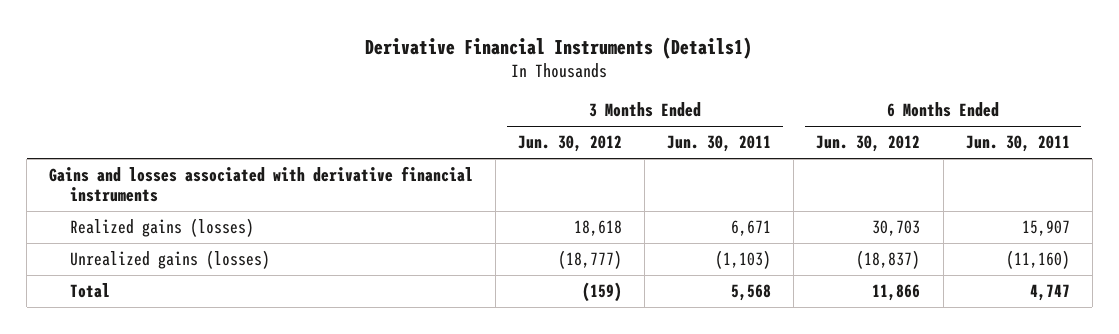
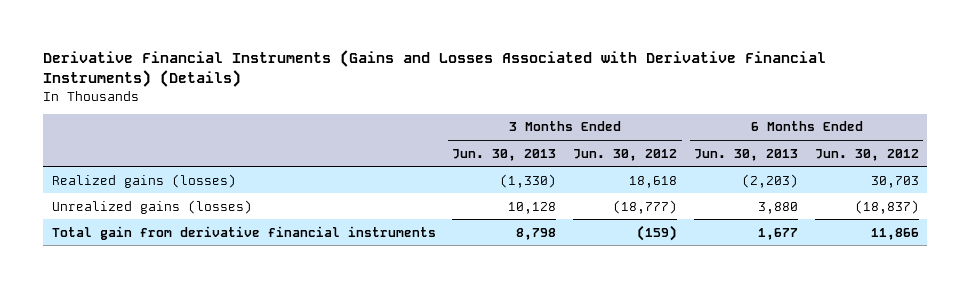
[365,36,753,59] Derivative Financial Instruments (Details1) -> [43,50,827,88] Derivative Financial Instruments (Gains and Losses Associated with Derivative Financial Instruments) (Details)
[667,135,772,153] Jun. 30, 2011 -> none
[965,135,1070,153] Jun. 30, 2011 -> none
none -> [452,148,557,161] Jun. 30, 2013
none -> [694,148,799,161] Jun. 30, 2013
[49,166,474,203] Gains and losses associated with derivative financial instruments -> none
[69,283,110,299] Total -> [51,225,436,240] Total gain from derivative financial instruments

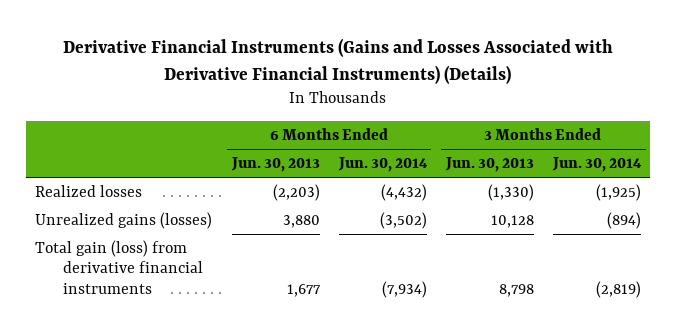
[573,148,678,161] Jun. 30, 2012 -> none
[815,148,920,161] Jun. 30, 2012 -> none
none -> [337,157,428,173] Jun. 30, 2014
none -> [551,157,642,173] Jun. 30, 2014
[51,173,236,188] Realized gains (losses) -> [35,185,143,198] Realized losses
[51,225,436,240] Total gain from derivative financial instruments -> [35,240,203,294] Total gain (loss) from derivative financial instruments

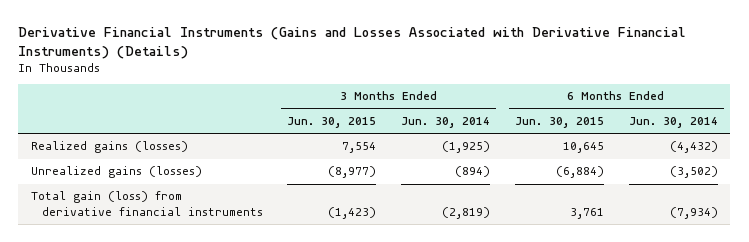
[230,157,320,173] Jun. 30, 2013 -> none
[444,157,534,173] Jun. 30, 2013 -> none
none -> [287,116,377,128] Jun. 30, 2015
none -> [515,116,605,128] Jun. 30, 2015
[35,185,143,198] Realized losses -> [30,141,188,154] Realized gains (losses)

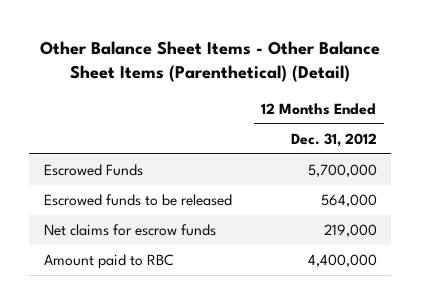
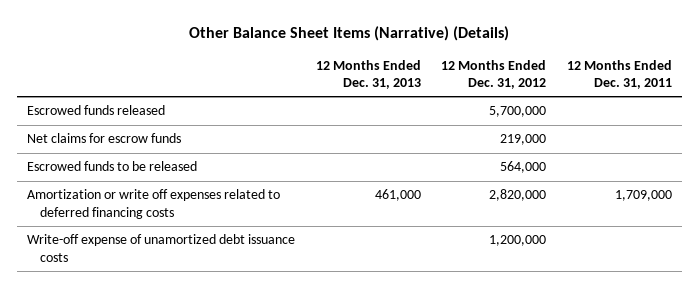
[40,40,381,83] Other Balance Sheet Items - Other Balance Sheet Items (Parenthetical) (Detail) -> [189,25,510,41] Other Balance Sheet Items (Narrative) (Details)
none -> [315,59,421,90] 12 Months Ended Dec. 31, 2013
none -> [566,59,672,90] 12 Months Ended Dec. 31, 2011
[44,164,144,177] Escrowed Funds -> [26,105,165,116] Escrowed funds released
[44,254,175,270] Amount paid to RBC -> none
[44,194,233,207] Escrowed funds to be released -> [26,161,197,172] Escrowed funds to be released
none -> [26,189,280,219] Amortization or write off expenses related to deferred financing costs
none -> [26,234,295,262] Write-off expense of unamortized debt issuance costs

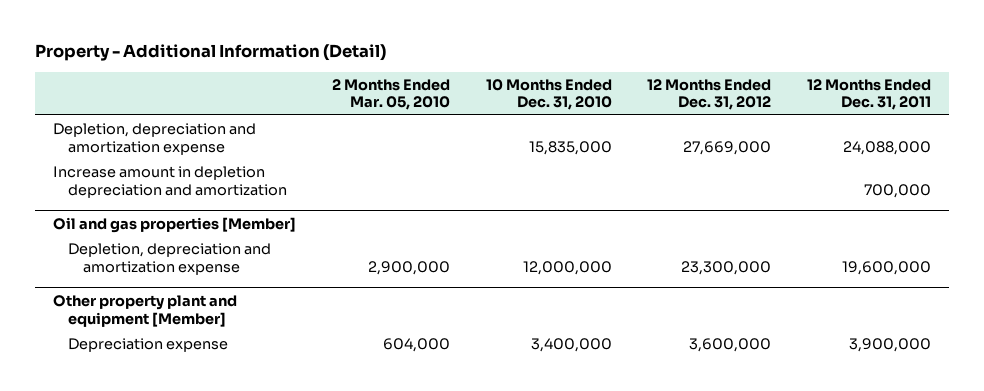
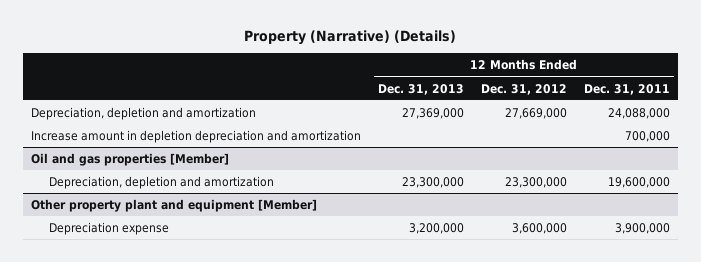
[35,44,387,62] Property - Additional Information (Detail) -> [244,30,457,46] Property (Narrative) (Details)
[331,78,450,111] 2 Months Ended Mar. 05, 2010 -> none
[485,78,612,111] 10 Months Ended Dec. 31, 2010 -> none
none -> [377,83,464,95] Dec. 31, 2013
[53,122,257,155] Depletion, depreciation and amortization expense -> [31,107,257,121] Depreciation, depletion and amortization
[68,242,272,275] Depletion, depreciation and amortization expense -> [49,176,275,190] Depreciation, depletion and amortization

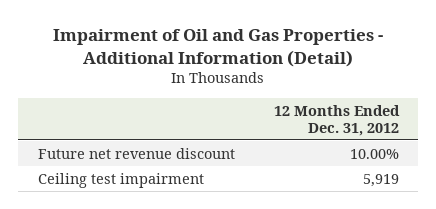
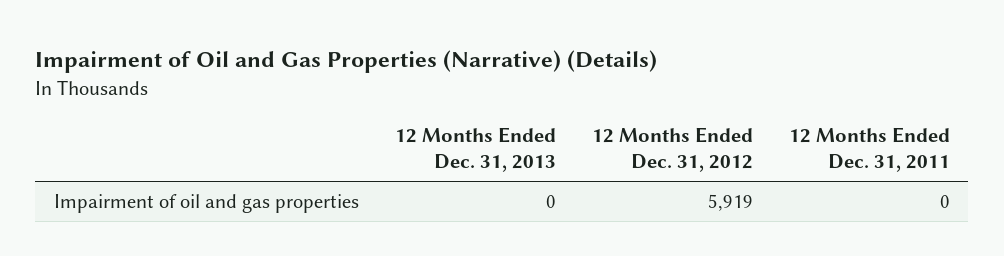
[53,28,384,67] Impairment of Oil and Gas Properties - Additional Information (Detail) -> [35,50,658,74] Impairment of Oil and Gas Properties (Narrative) (Details)
none -> [394,127,556,173] 12 Months Ended Dec. 31, 2013
none -> [789,127,951,173] 12 Months Ended Dec. 31, 2011
[37,147,235,159] Future net revenue discount -> none
[37,172,204,188] Ceiling test impairment -> [53,194,359,214] Impairment of oil and gas properties

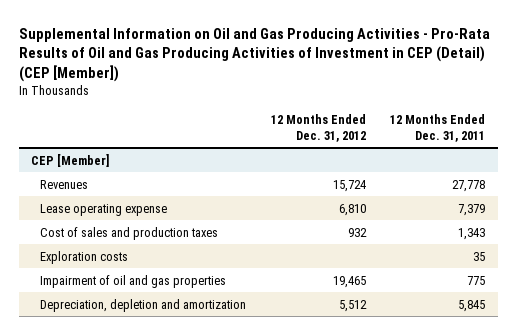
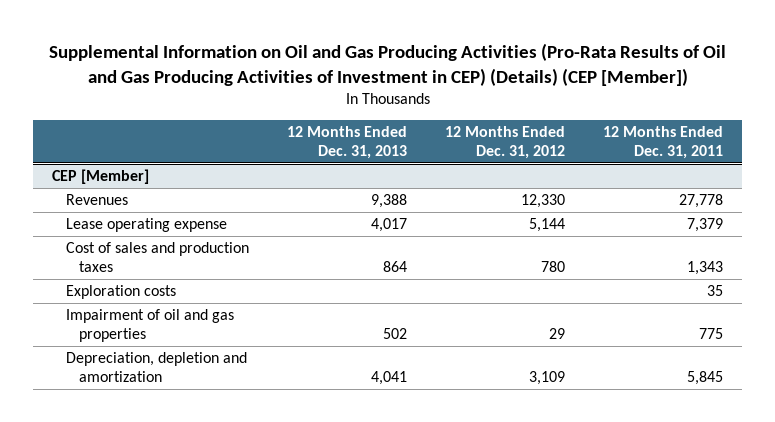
[18,27,490,82] Supplemental Information on Oil and Gas Producing Activities - Pro-Rata Results of Oil and Gas Producing Activities of Investment in CEP (Detail) (CEP [Member]) -> [48,43,726,86] Supplemental Information on Oil and Gas Producing Activities (Pro-Rata Results of Oil and Gas Producing Activities of Investment in CEP) (Details) (CEP [Member])
none -> [286,126,407,160] 12 Months Ended Dec. 31, 2013
[332,179,366,192] 15,724 -> [520,194,565,209] 12,330
[338,203,366,216] 6,810 -> [528,218,565,233] 5,144
[347,227,367,237] 932 -> [540,260,565,272] 780
[332,275,366,288] 19,465 -> [548,327,565,339] 29
[338,299,367,312] 5,512 -> [528,370,565,385] 3,109

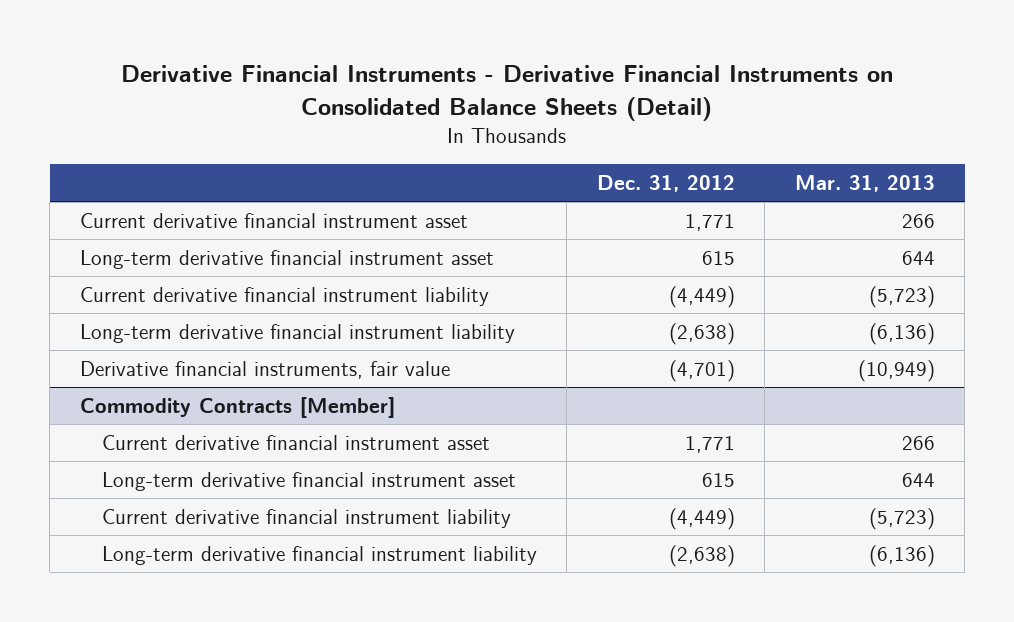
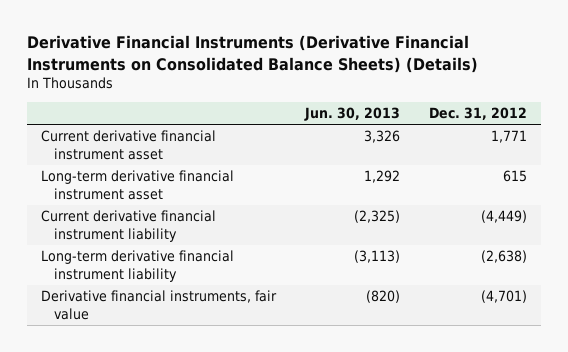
[121,65,894,121] Derivative Financial Instruments - Derivative Financial Instruments on Consolidated Balance Sheets (Detail) -> [26,35,478,73] Derivative Financial Instruments (Derivative Financial Instruments on Consolidated Balance Sheets) (Details)
[794,175,935,193] Mar. 31, 2013 -> none
none -> [304,107,401,122] Jun. 30, 2013
[79,397,395,419] Commodity Contracts [Member] -> none
[102,435,491,451] Current derivative financial instrument asset -> none
[102,472,517,492] Long-term derivative financial instrument asset -> none
[102,509,512,529] Current derivative financial instrument liability -> none
[102,546,538,566] Long-term derivative financial instrument liability -> none

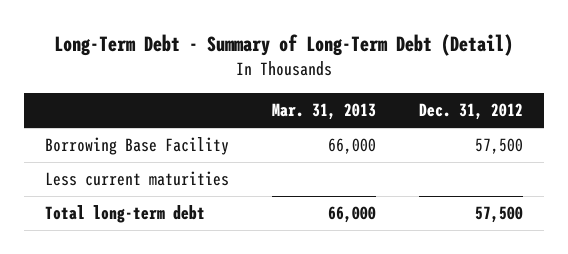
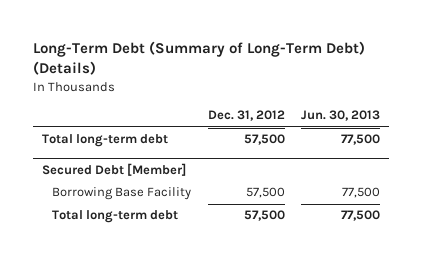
[54,34,514,57] Long-Term Debt - Summary of Long-Term Debt (Detail) -> [33,41,366,76] Long-Term Debt (Summary of Long-Term Debt) (Details)
[272,103,377,121] Mar. 31, 2013 -> none
none -> [301,110,381,122] Jun. 30, 2013
none -> [41,134,168,148] Total long-term debt
none -> [41,162,186,176] Secured Debt [Member]
[45,171,230,187] Less current maturities -> none

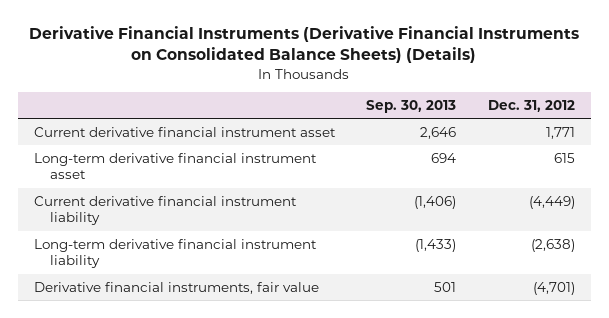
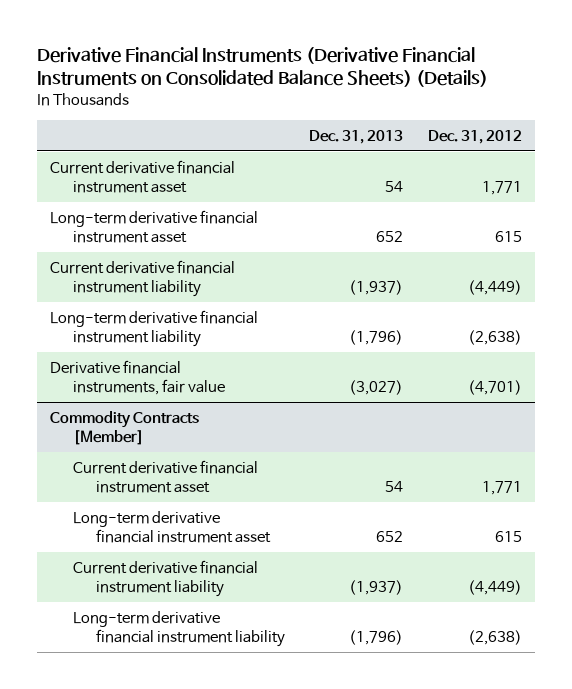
[366,99,457,113] Sep. 30, 2013 -> none
none -> [309,129,404,144] Dec. 31, 2013
none -> [49,410,199,446] Commodity Contracts [Member]
none -> [72,459,258,494] Current derivative financial instrument asset
none -> [72,510,271,544] Long-term derivative financial instrument asset
none -> [72,559,258,598] Current derivative financial instrument liability
none -> [72,610,285,648] Long-term derivative financial instrument liability

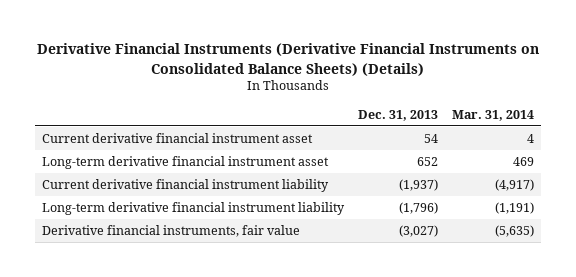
[428,129,523,144] Dec. 31, 2012 -> none
none -> [452,109,535,121] Mar. 31, 2014
[49,410,199,446] Commodity Contracts [Member] -> none
[72,459,258,494] Current derivative financial instrument asset -> none
[72,510,271,544] Long-term derivative financial instrument asset -> none
[72,559,258,598] Current derivative financial instrument liability -> none
[72,610,285,648] Long-term derivative financial instrument liability -> none

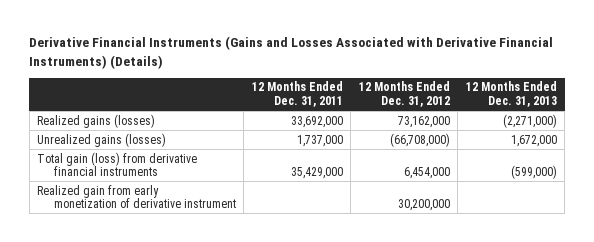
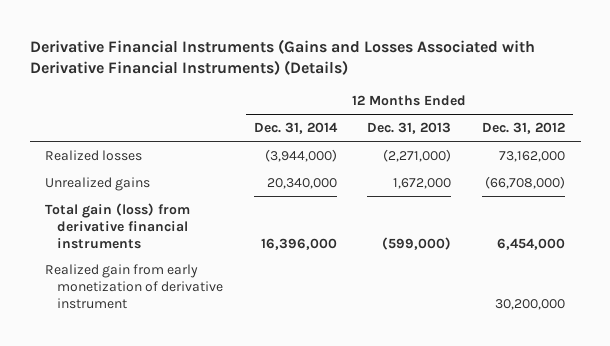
[251,81,343,107] 12 Months Ended Dec. 31, 2011 -> none
none -> [253,122,338,135] Dec. 31, 2014
[37,113,156,128] Realized gains (losses) -> [45,149,143,161] Realized losses
[37,132,167,147] Unrealized gains (losses) -> [45,176,151,191] Unrealized gains

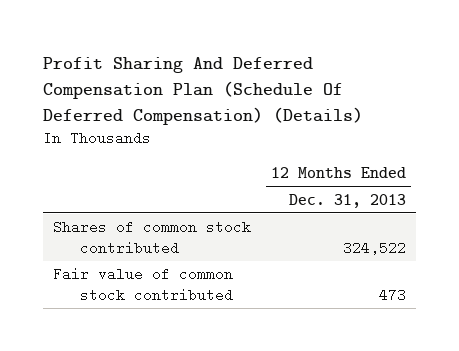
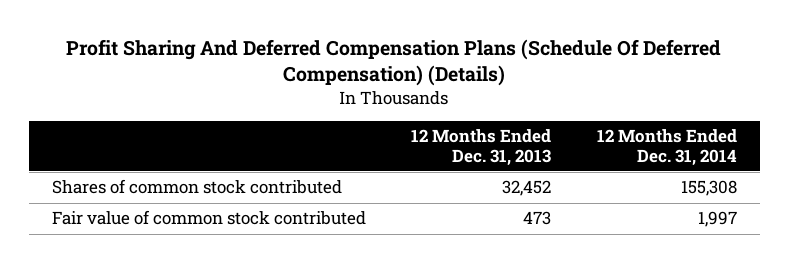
[42,56,363,125] Profit Sharing And Deferred Compensation Plan (Schedule Of Deferred Compensation) (Details) -> [66,38,722,87] Profit Sharing And Deferred Compensation Plans (Schedule Of Deferred Compensation) (Details)
none -> [597,129,738,166] 12 Months Ended Dec. 31, 2014
[343,240,407,255] 324,522 -> [502,180,552,197] 32,452

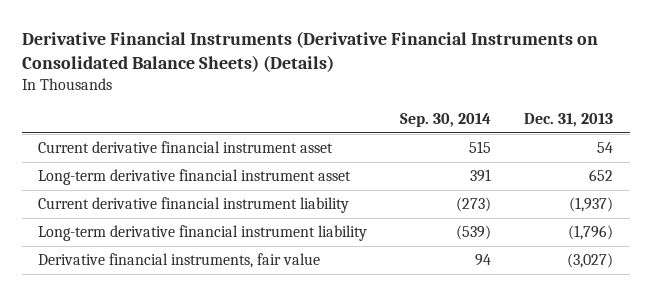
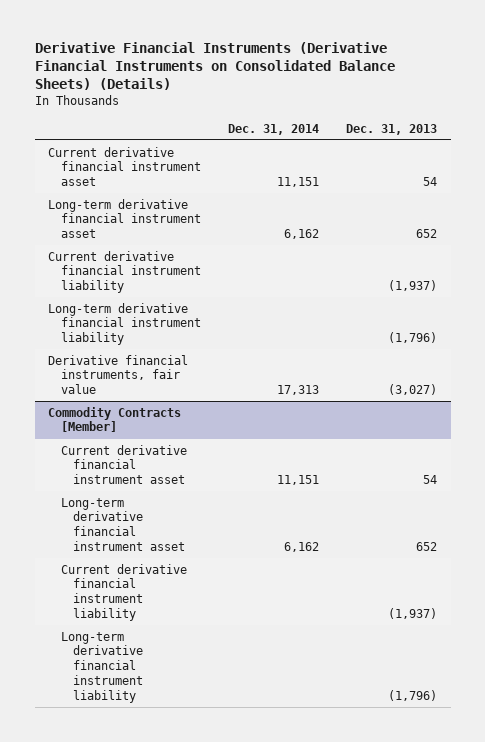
[400,113,492,128] Sep. 30, 2014 -> none
none -> [227,123,319,135] Dec. 31, 2014
none -> [48,406,182,433] Commodity Contracts [Member]
none -> [60,444,187,485] Current derivative financial instrument asset
none -> [60,497,185,551] Long-term derivative financial instrument asset
none -> [60,563,187,621] Current derivative financial instrument liability
none -> [60,631,143,703] Long-term derivative financial instrument liability

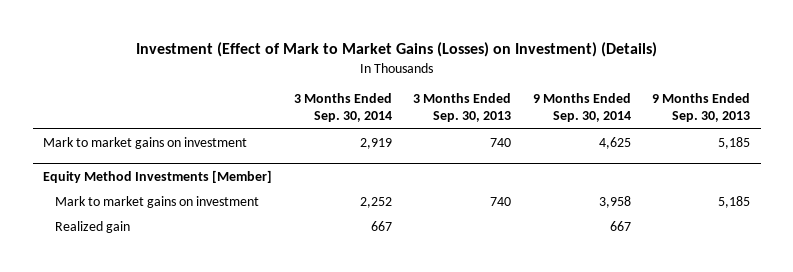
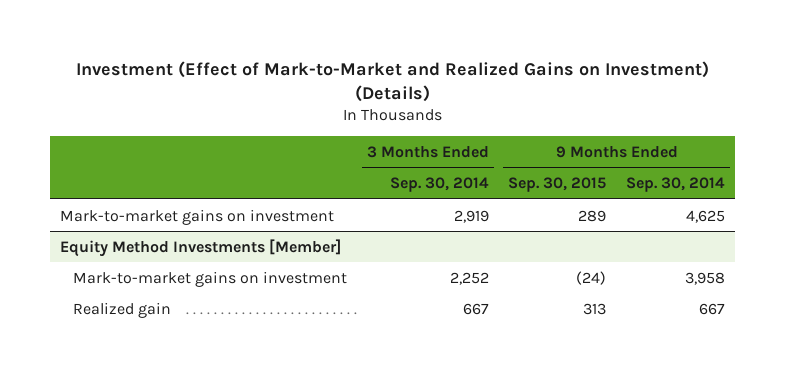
[135,41,657,57] Investment (Effect of Mark to Market Gains (Losses) on Investment) (Details) -> [75,60,709,103] Investment (Effect of Mark-to-Market and Realized Gains on Investment) (Details)
[413,93,512,123] 3 Months Ended Sep. 30, 2013 -> none
[652,93,751,123] 9 Months Ended Sep. 30, 2013 -> none
none -> [508,176,607,192] Sep. 30, 2015
[43,137,248,150] Mark to market gains on investment -> [60,208,335,225] Mark-to-market gains on investment
[55,196,260,209] Mark to market gains on investment -> [72,270,347,287] Mark-to-market gains on investment

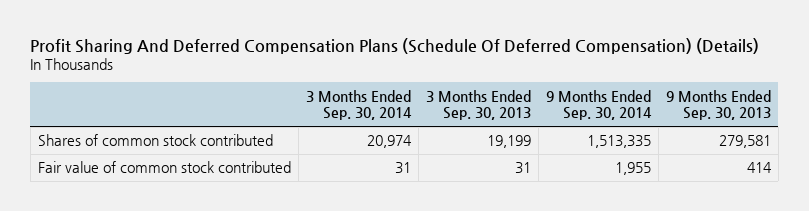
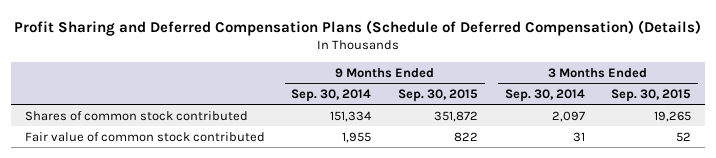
[30,37,760,54] Profit Sharing And Deferred Compensation Plans (Schedule Of Deferred Compensation) (Details) -> [14,19,702,36] Profit Sharing and Deferred Compensation Plans (Schedule of Deferred Compensation) (Details)
[425,89,531,121] 3 Months Ended Sep. 30, 2013 -> none
[665,89,771,121] 9 Months Ended Sep. 30, 2013 -> none
none -> [398,88,479,102] Sep. 30, 2015
none -> [611,88,692,102] Sep. 30, 2015
[366,135,412,149] 20,974 -> [551,110,585,122] 2,097
[586,135,651,149] 1,513,335 -> [330,110,372,122] 151,334

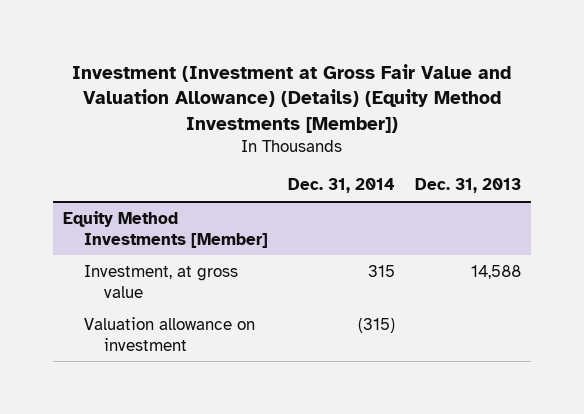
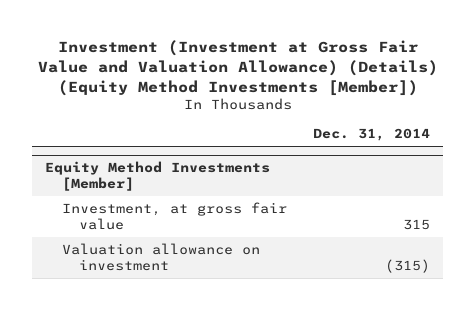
[414,178,521,194] Dec. 31, 2013 -> none
[83,264,238,298] Investment, at gross value -> [61,201,287,231] Investment, at gross fair value

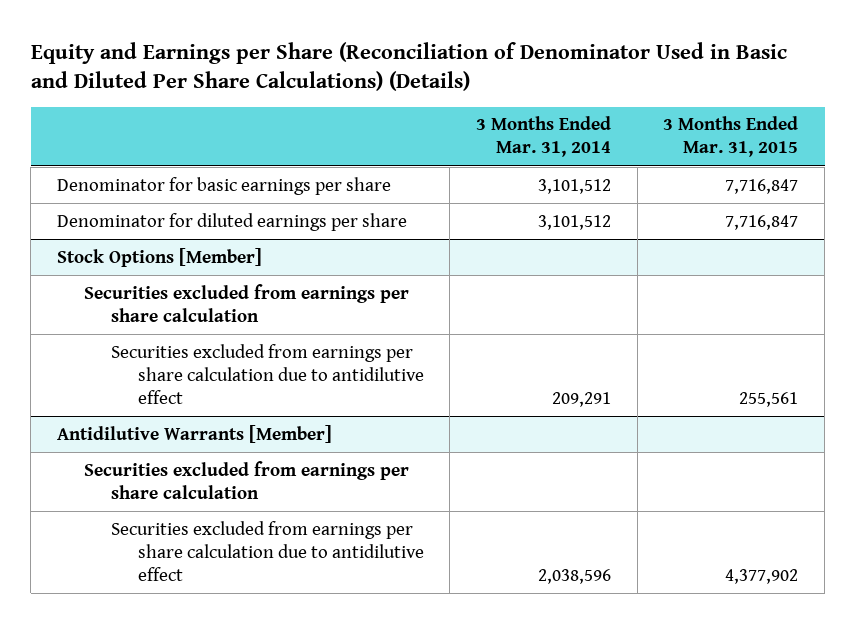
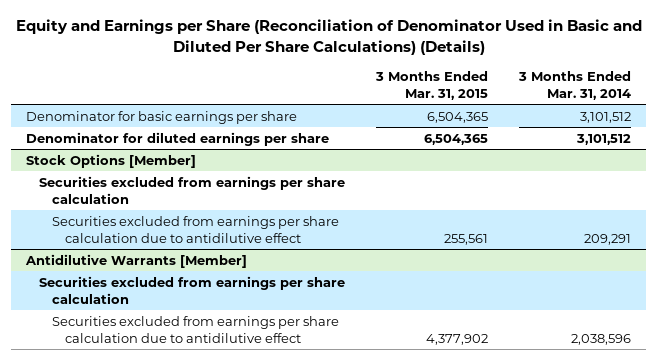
[725,178,799,194] 7,716,847 -> [427,111,489,123] 6,504,365
[725,214,799,230] 7,716,847 -> [424,133,489,145] 6,504,365

